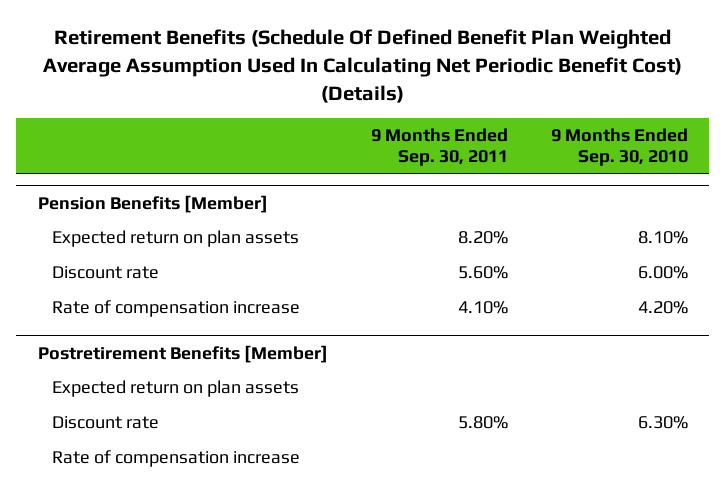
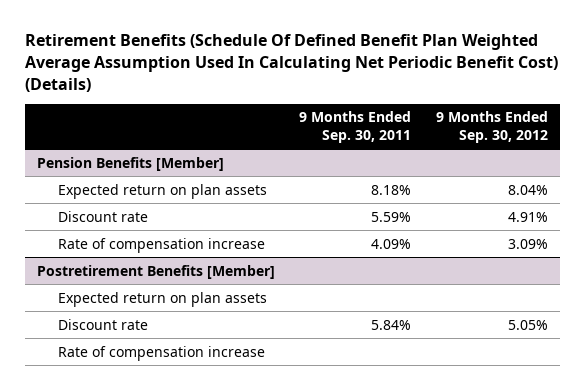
[550,128,688,167] 9 Months Ended Sep. 30, 2010 -> none
none -> [435,111,548,143] 9 Months Ended Sep. 30, 2012
[457,231,508,245] 8.20% -> [371,184,412,195] 8.18%
[457,266,508,280] 5.60% -> [371,211,412,222] 5.59%
[457,301,508,315] 4.10% -> [371,238,412,249] 4.09%
[457,416,508,430] 5.80% -> [371,319,412,330] 5.84%

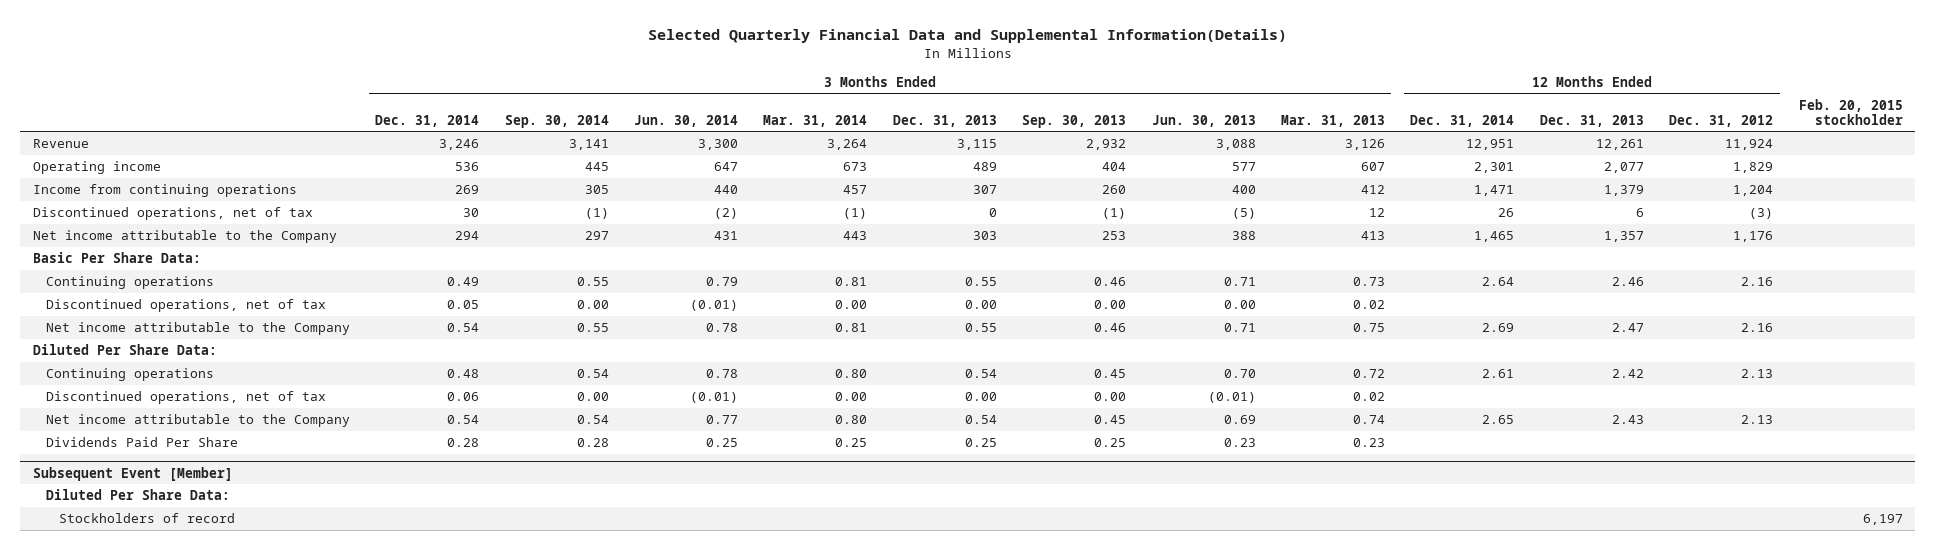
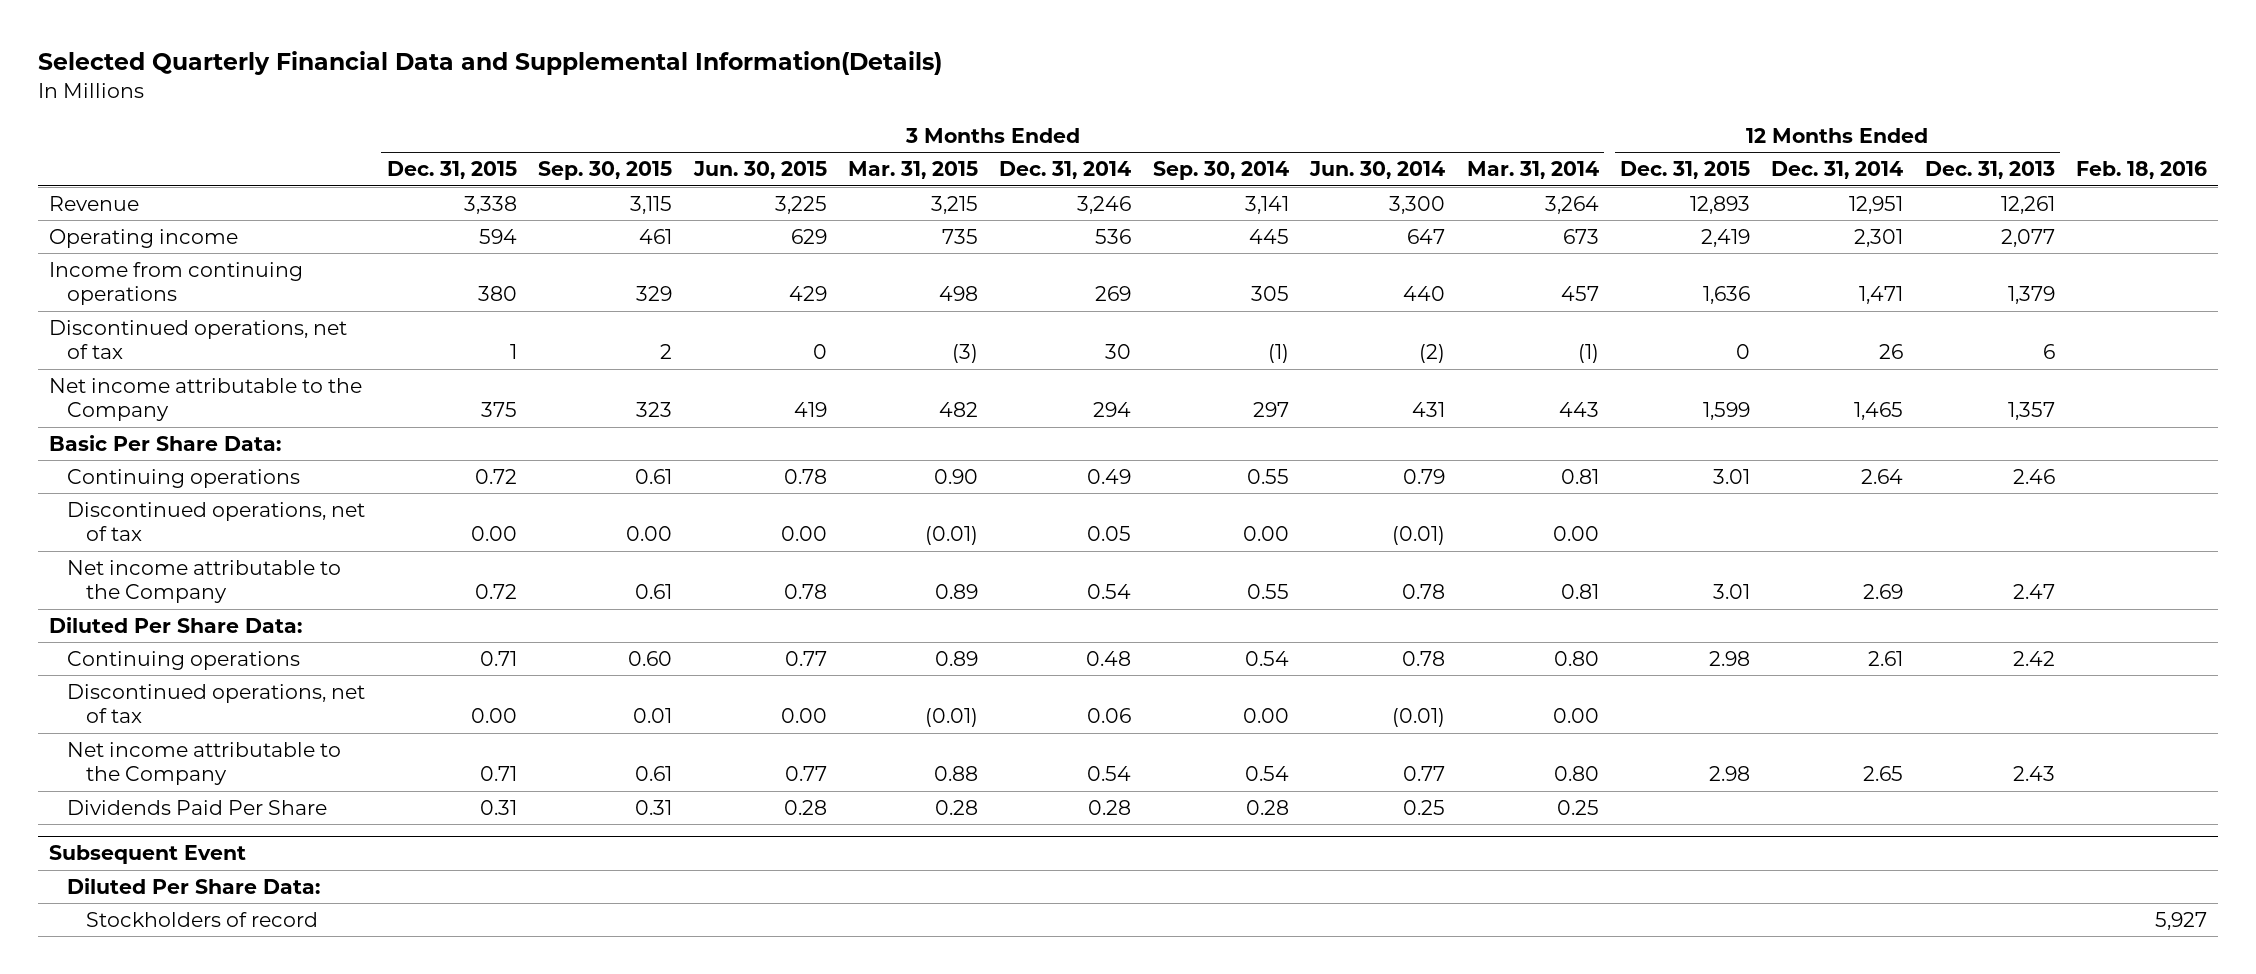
[892,114,997,127] Dec. 31, 2013 -> none
[1022,114,1127,128] Sep. 30, 2013 -> none
[1151,114,1256,127] Jun. 30, 2013 -> none
[1281,114,1386,127] Mar. 31, 2013 -> none
[1669,114,1774,127] Dec. 31, 2012 -> none
[1798,98,1903,125] Feb. 20, 2015 stockholder -> none
none -> [386,161,517,180] Dec. 31, 2015
none -> [538,161,673,181] Sep. 30, 2015
none -> [692,161,827,180] Jun. 30, 2015
none -> [847,161,978,180] Mar. 31, 2015
none -> [1619,161,1750,180] Dec. 31, 2015
none -> [2076,161,2208,180] Feb. 18, 2016
[32,466,233,481] Subsequent Event [Member] -> [49,845,247,865] Subsequent Event

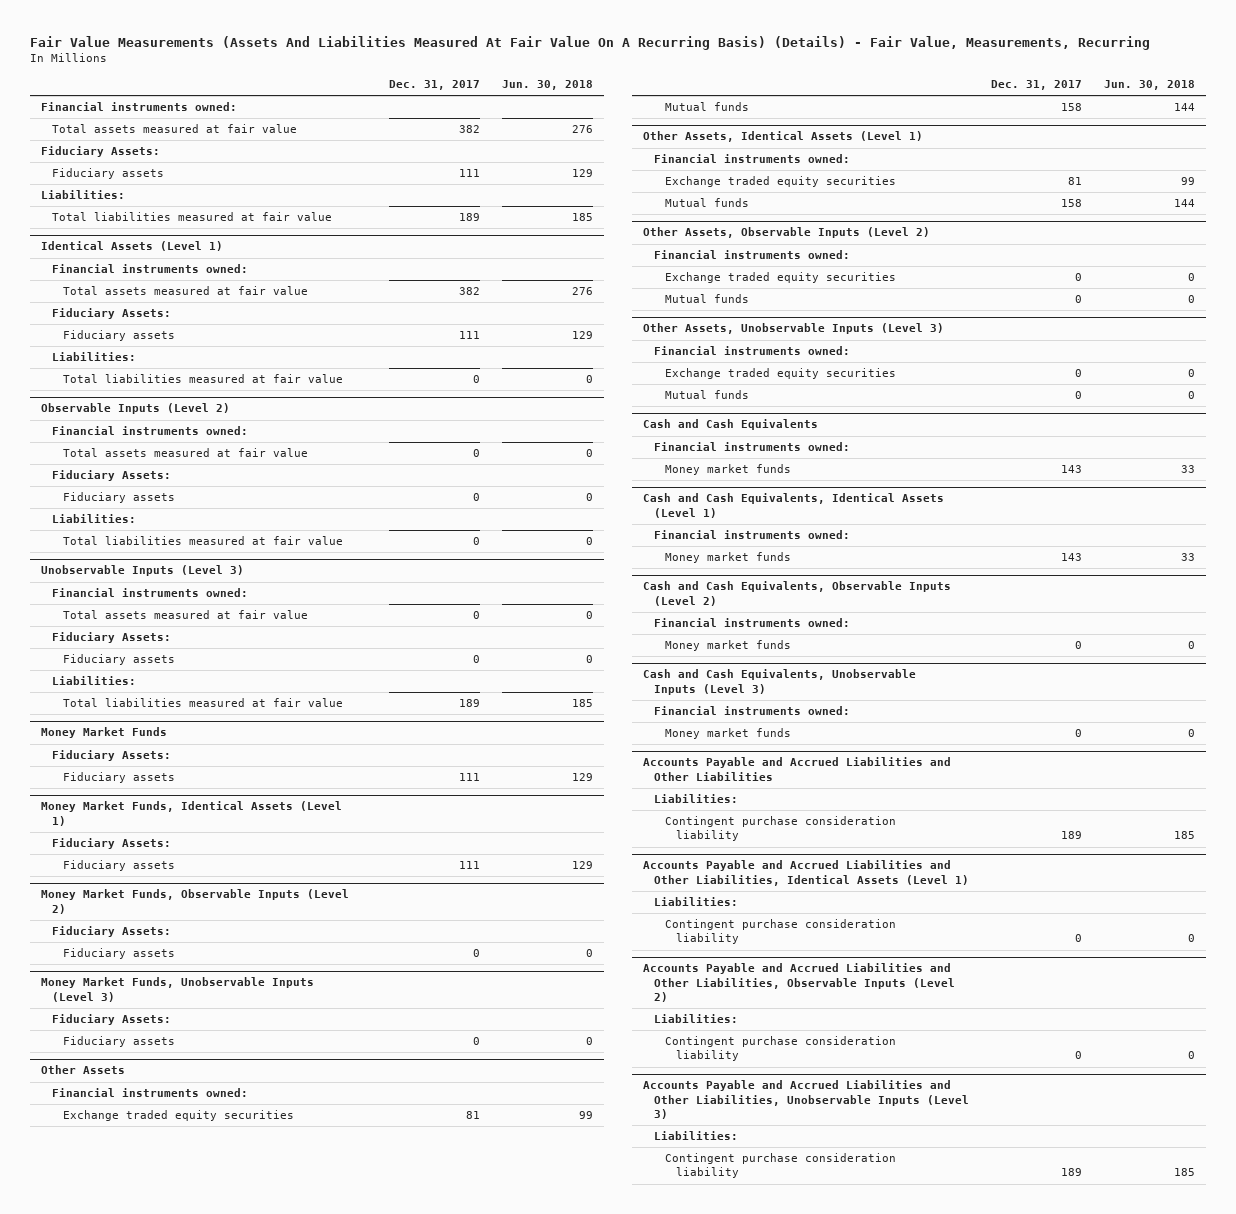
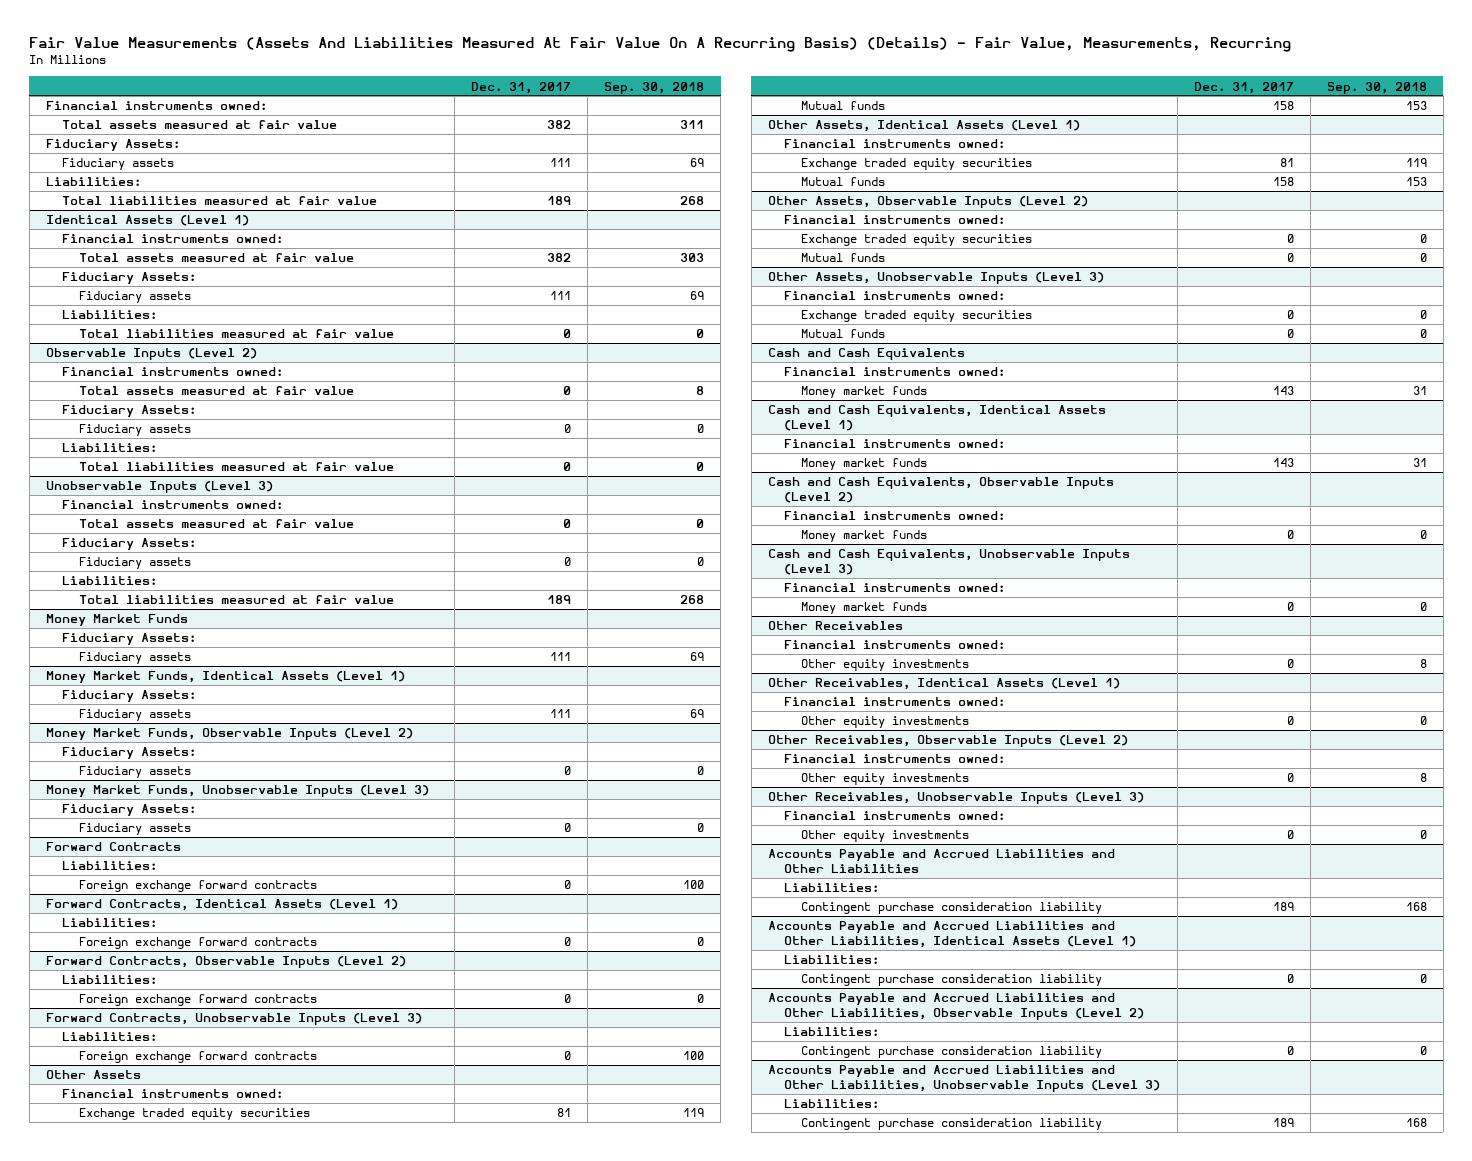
[501,80,593,91] Jun. 30, 2018 -> none
none -> [604,81,705,94] Sep. 30, 2018
none -> [45,842,181,852] Forward Contracts
none -> [62,861,158,871] Liabilities:
none -> [78,880,317,893] Foreign exchange forward contracts
none -> [45,899,398,912] Forward Contracts, Identical Assets (Level 1)
none -> [62,918,158,928] Liabilities:
none -> [78,937,317,950] Foreign exchange forward contracts
none -> [45,956,406,969] Forward Contracts, Observable Inputs (Level 2)
none -> [62,975,158,985] Liabilities:
none -> [78,994,317,1007] Foreign exchange forward contracts
none -> [45,1013,422,1026] Forward Contracts, Unobservable Inputs (Level 3)
none -> [62,1032,158,1042] Liabilities:
none -> [78,1051,317,1064] Foreign exchange forward contracts
none -> [767,621,903,631] Other Receivables
none -> [784,640,1006,650] Financial instruments owned:
none -> [801,659,970,672] Other equity investments
none -> [767,678,1120,691] Other Receivables, Identical Assets (Level 1)
none -> [784,697,1006,707] Financial instruments owned:
none -> [801,716,970,729] Other equity investments
none -> [767,735,1128,748] Other Receivables, Observable Inputs (Level 2)
none -> [784,754,1006,764] Financial instruments owned:
none -> [801,773,970,786] Other equity investments
none -> [767,792,1144,805] Other Receivables, Unobservable Inputs (Level 3)
none -> [784,811,1006,821] Financial instruments owned:
none -> [801,830,970,843] Other equity investments

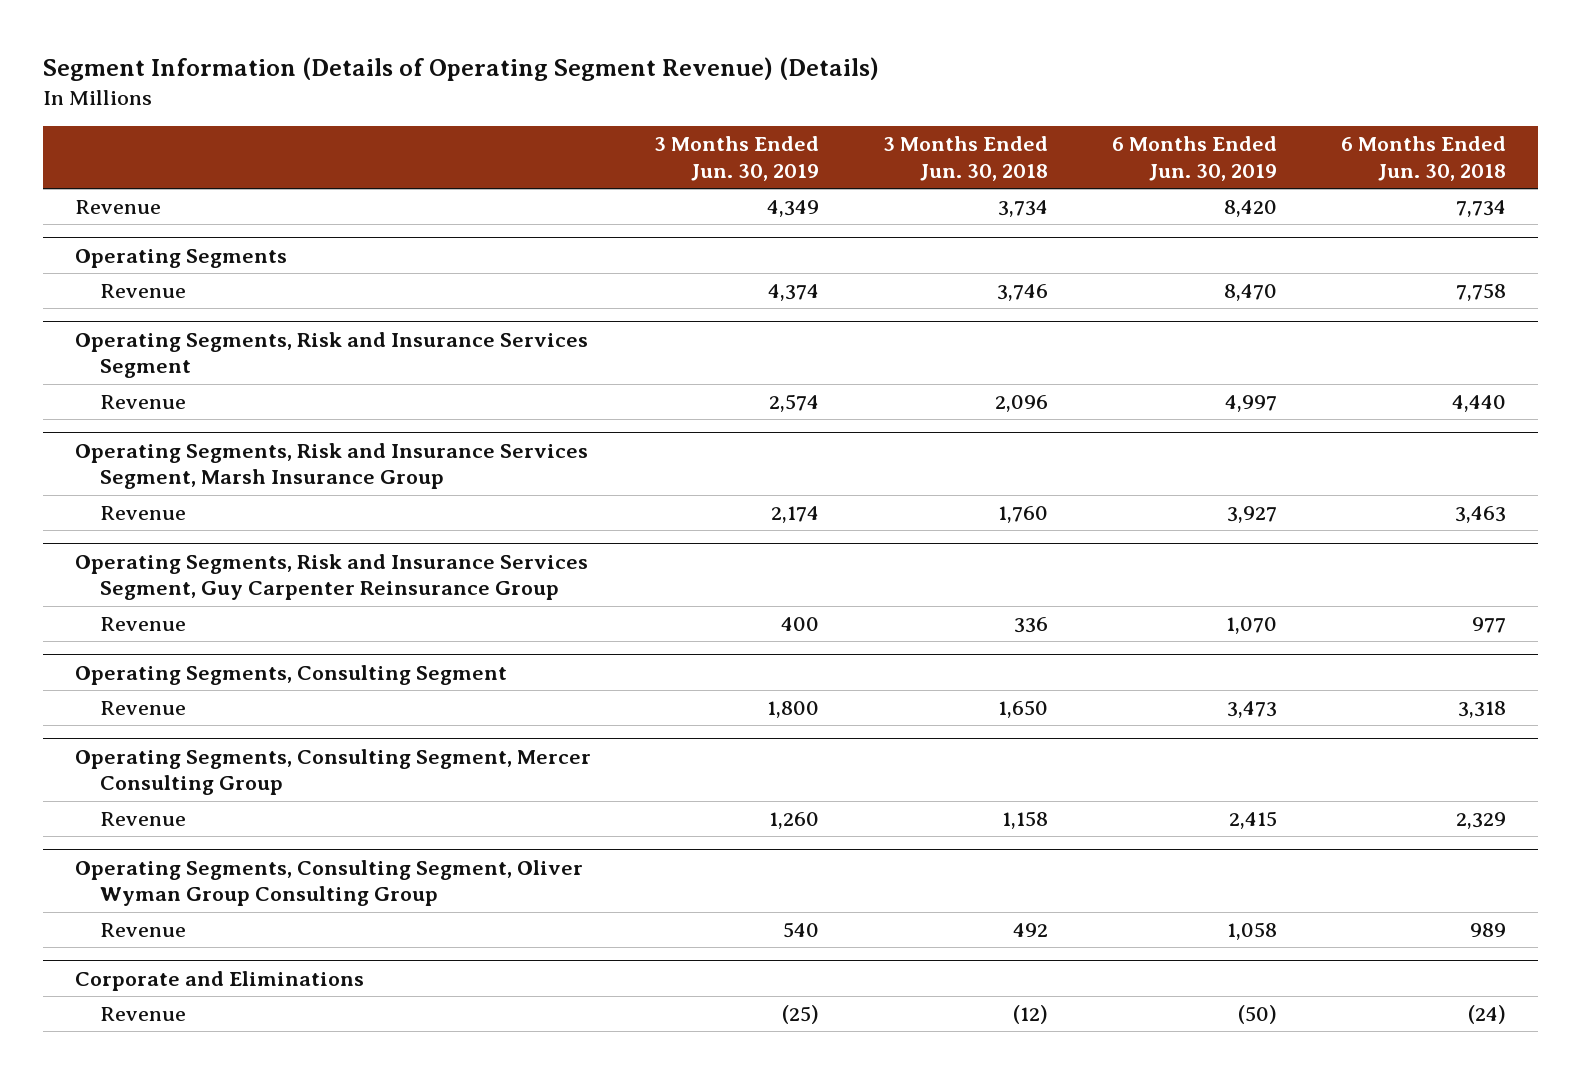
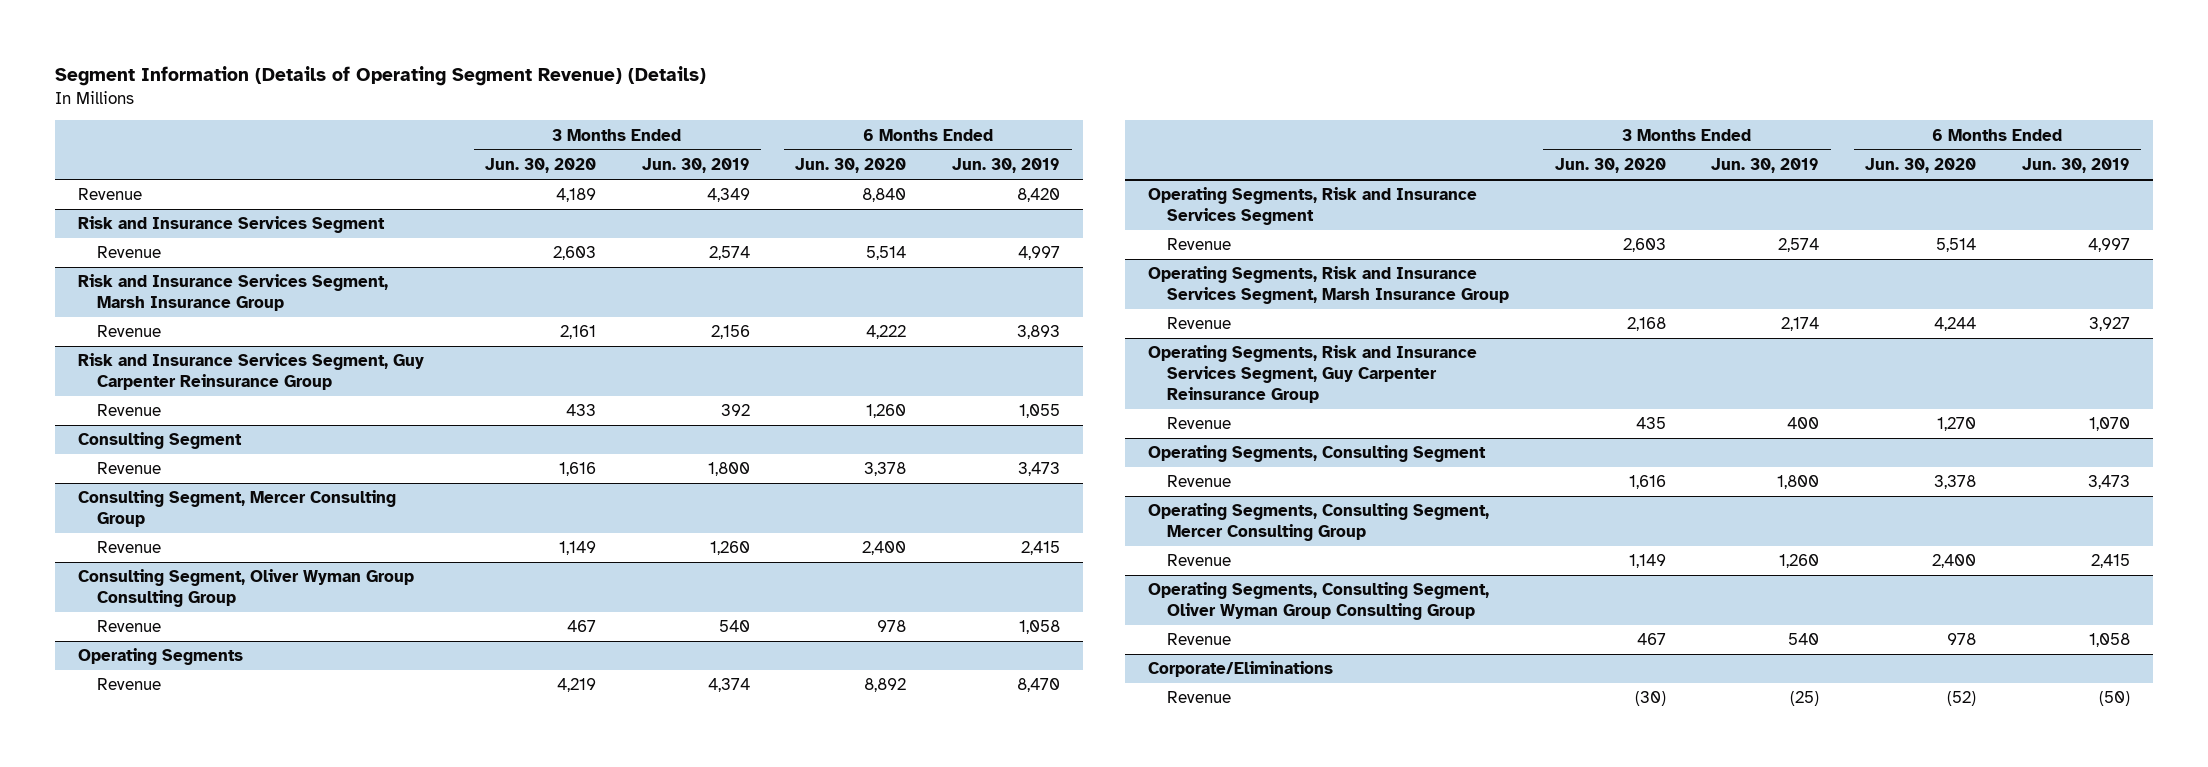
[883,136,1049,182] 3 Months Ended Jun. 30, 2018 -> none
[1341,136,1507,182] 6 Months Ended Jun. 30, 2018 -> none
none -> [485,158,597,174] Jun. 30, 2020
none -> [795,158,907,174] Jun. 30, 2020
none -> [77,216,385,234] Risk and Insurance Services Segment
none -> [97,246,162,259] Revenue
none -> [77,274,388,312] Risk and Insurance Services Segment, Marsh Insurance Group
none -> [97,325,162,338] Revenue
none -> [77,353,424,391] Risk and Insurance Services Segment, Guy Carpenter Reinsurance Group
none -> [97,404,162,417] Revenue
none -> [77,432,242,450] Consulting Segment
none -> [97,462,162,475] Revenue
none -> [77,490,396,528] Consulting Segment, Mercer Consulting Group
none -> [97,541,162,554] Revenue
none -> [77,569,414,608] Consulting Segment, Oliver Wyman Group Consulting Group
none -> [97,620,162,633] Revenue
[74,970,364,991] Corporate and Eliminations -> [1147,661,1333,678] Corporate/Eliminations

